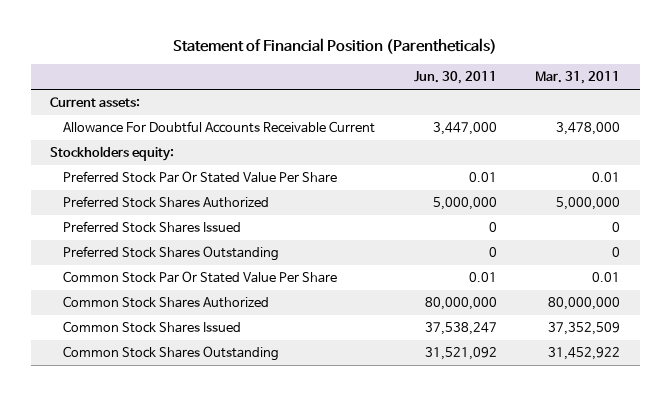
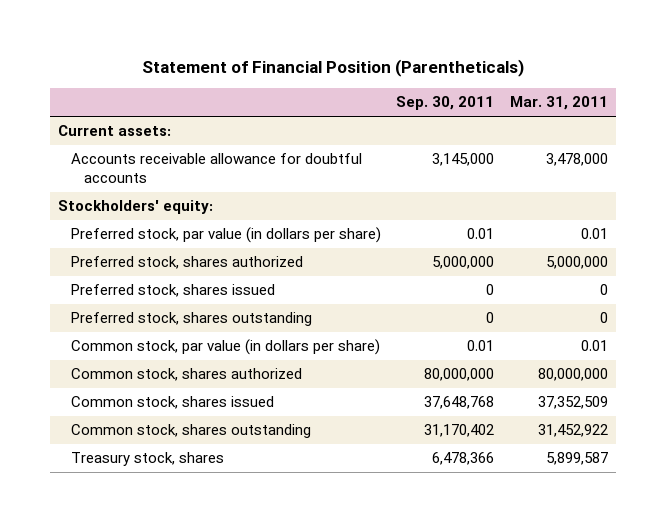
[413,71,497,85] Jun. 30, 2011 -> none
none -> [396,96,495,111] Sep. 30, 2011
[63,121,376,134] Allowance For Doubtful Accounts Receivable Current -> [70,153,362,184] Accounts receivable allowance for doubtful accounts
[49,146,174,162] Stockholders equity: -> [57,200,213,215] Stockholders' equity:
[63,171,338,184] Preferred Stock Par Or Stated Value Per Share -> [70,227,381,244] Preferred stock, par value (in dollars per share)
[63,196,270,209] Preferred Stock Shares Authorized -> [70,256,303,270] Preferred stock, shares authorized
[63,221,242,234] Preferred Stock Shares Issued -> [70,284,275,298] Preferred stock, shares issued
[63,246,280,262] Preferred Stock Shares Outstanding -> [70,312,312,327] Preferred stock, shares outstanding
[63,271,338,284] Common Stock Par Or Stated Value Per Share -> [70,339,380,356] Common stock, par value (in dollars per share)
[63,296,270,309] Common Stock Shares Authorized -> [70,368,302,382] Common stock, shares authorized
[63,321,242,334] Common Stock Shares Issued -> [70,396,274,410] Common stock, shares issued
[63,346,280,362] Common Stock Shares Outstanding -> [70,424,311,439] Common stock, shares outstanding
none -> [70,452,224,467] Treasury stock, shares

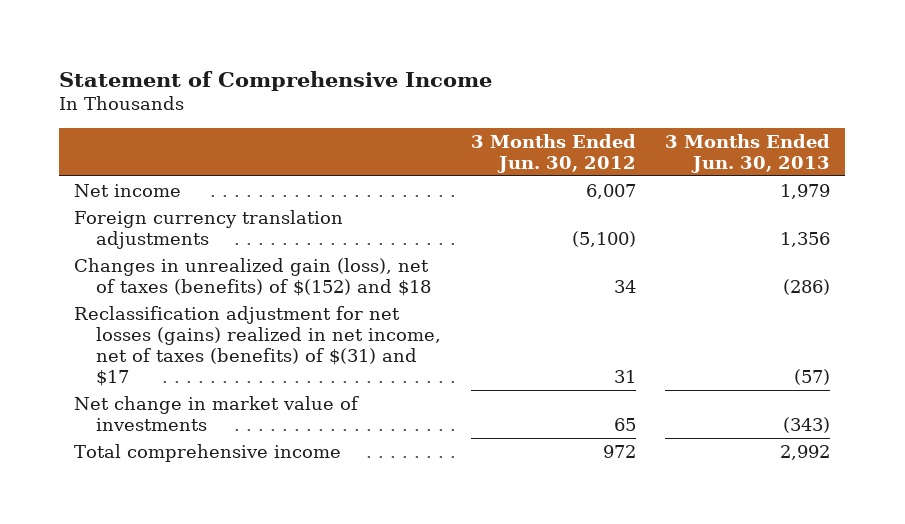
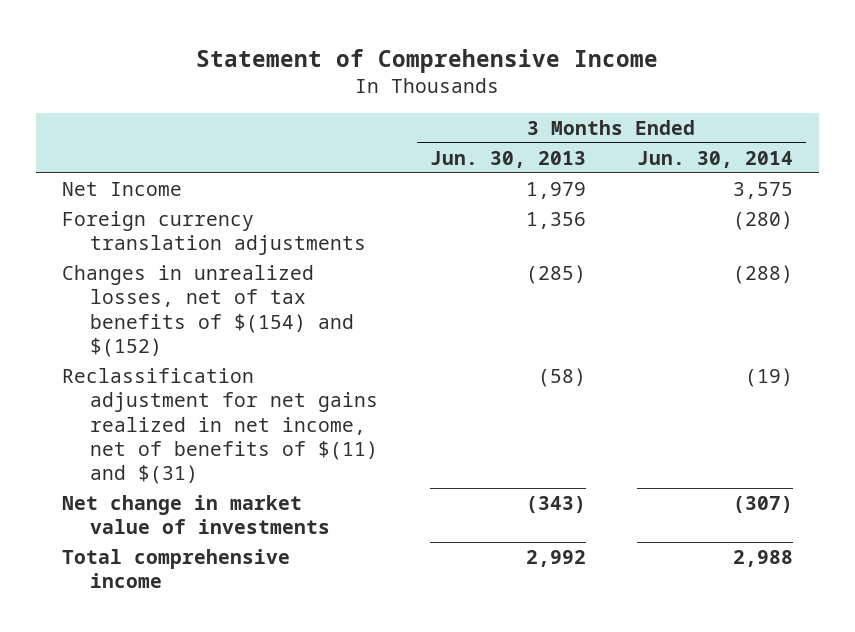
[470,133,636,174] 3 Months Ended Jun. 30, 2012 -> none
none -> [636,150,793,168] Jun. 30, 2014
[74,183,182,197] Net income -> [61,182,182,197] Net Income
[74,257,432,296] Changes in unrealized gain (loss), net of taxes (benefits) of $(152) and $18 -> [61,265,355,358] Changes in unrealized losses, net of tax benefits of $(154) and $(152)
[783,278,831,295] (286) -> [525,265,586,285] (285)
[74,305,442,387] Reclassification adjustment for net losses (gains) realized in net income, net of taxes (benefits) of $(31) and $17 -> [61,368,379,485] Reclassification adjustment for net gains realized in net income, net of benefits of $(11) and $(31)
[794,369,831,386] (57) -> [537,368,586,388] (58)

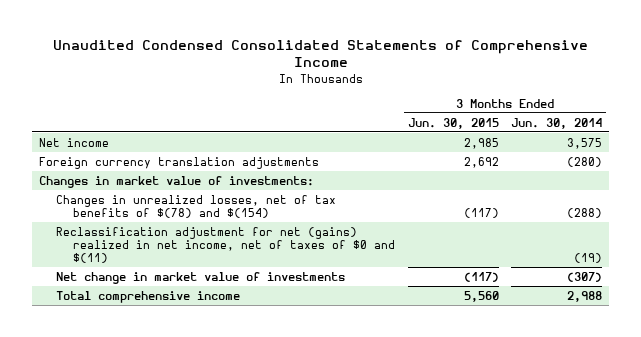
[196,48,659,73] Statement of Comprehensive Income -> [52,39,588,68] Unaudited Condensed Consolidated Statements of Comprehensive Income
[429,150,586,168] Jun. 30, 2013 -> none
none -> [407,117,499,129] Jun. 30, 2015
[61,182,182,197] Net Income -> [38,137,109,147] Net income
none -> [38,175,314,188] Changes in market value of investments:
[61,265,355,358] Changes in unrealized losses, net of tax benefits of $(154) and $(152) -> [55,194,336,218] Changes in unrealized losses, net of tax benefits of $(78) and $(154)
[61,368,379,485] Reclassification adjustment for net gains realized in net income, net of benefits of $(11) and $(31) -> [55,226,395,264] Reclassification adjustment for net (gains) realized in net income, net of taxes of $0 and $(11)

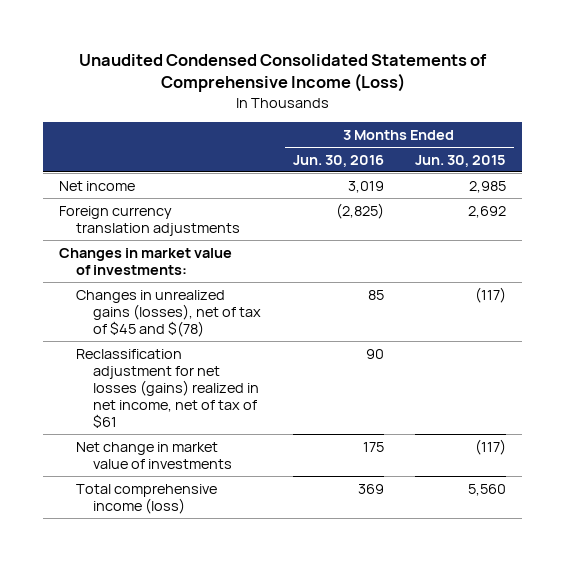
[52,39,588,68] Unaudited Condensed Consolidated Statements of Comprehensive Income -> [78,53,487,93] Unaudited Condensed Consolidated Statements of Comprehensive Income (Loss)
[511,117,603,129] Jun. 30, 2014 -> none
none -> [292,154,384,167] Jun. 30, 2016
[55,194,336,218] Changes in unrealized losses, net of tax benefits of $(78) and $(154) -> [76,289,261,337] Changes in unrealized gains (losses), net of tax of $45 and $(78)
[55,226,395,264] Reclassification adjustment for net (gains) realized in net income, net of taxes of $0 and $(11) -> [76,348,259,429] Reclassification adjustment for net losses (gains) realized in net income, net of tax of $61
[55,290,240,303] Total comprehensive income -> [76,483,218,514] Total comprehensive income (loss)

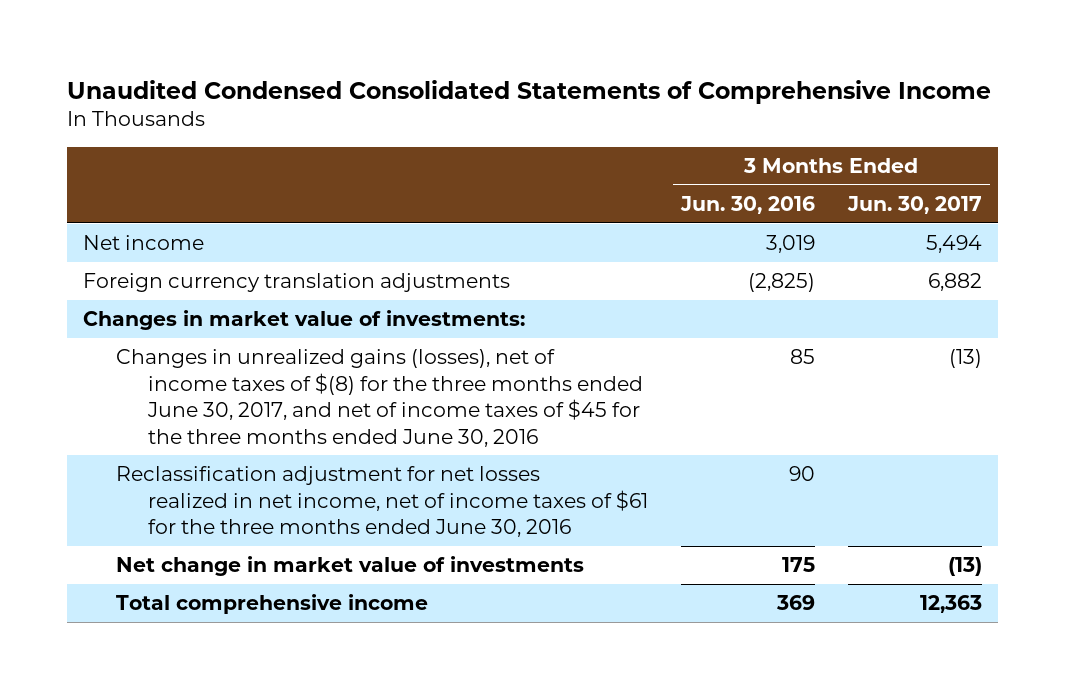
[78,53,487,93] Unaudited Condensed Consolidated Statements of Comprehensive Income (Loss) -> [66,79,991,104] Unaudited Condensed Consolidated Statements of Comprehensive Income
[415,154,507,167] Jun. 30, 2015 -> none
none -> [846,195,982,214] Jun. 30, 2017
[76,289,261,337] Changes in unrealized gains (losses), net of tax of $45 and $(78) -> [115,349,644,447] Changes in unrealized gains (losses), net of income taxes of $(8) for the three months ended June 30, 2017, and net of income taxes of $45 for the three months ended June 30, 2016
[76,348,259,429] Reclassification adjustment for net losses (gains) realized in net income, net of tax of $61 -> [115,466,649,538] Reclassification adjustment for net losses realized in net income, net of income taxes of $61 for the three months ended June 30, 2016
[76,483,218,514] Total comprehensive income (loss) -> [115,594,428,615] Total comprehensive income

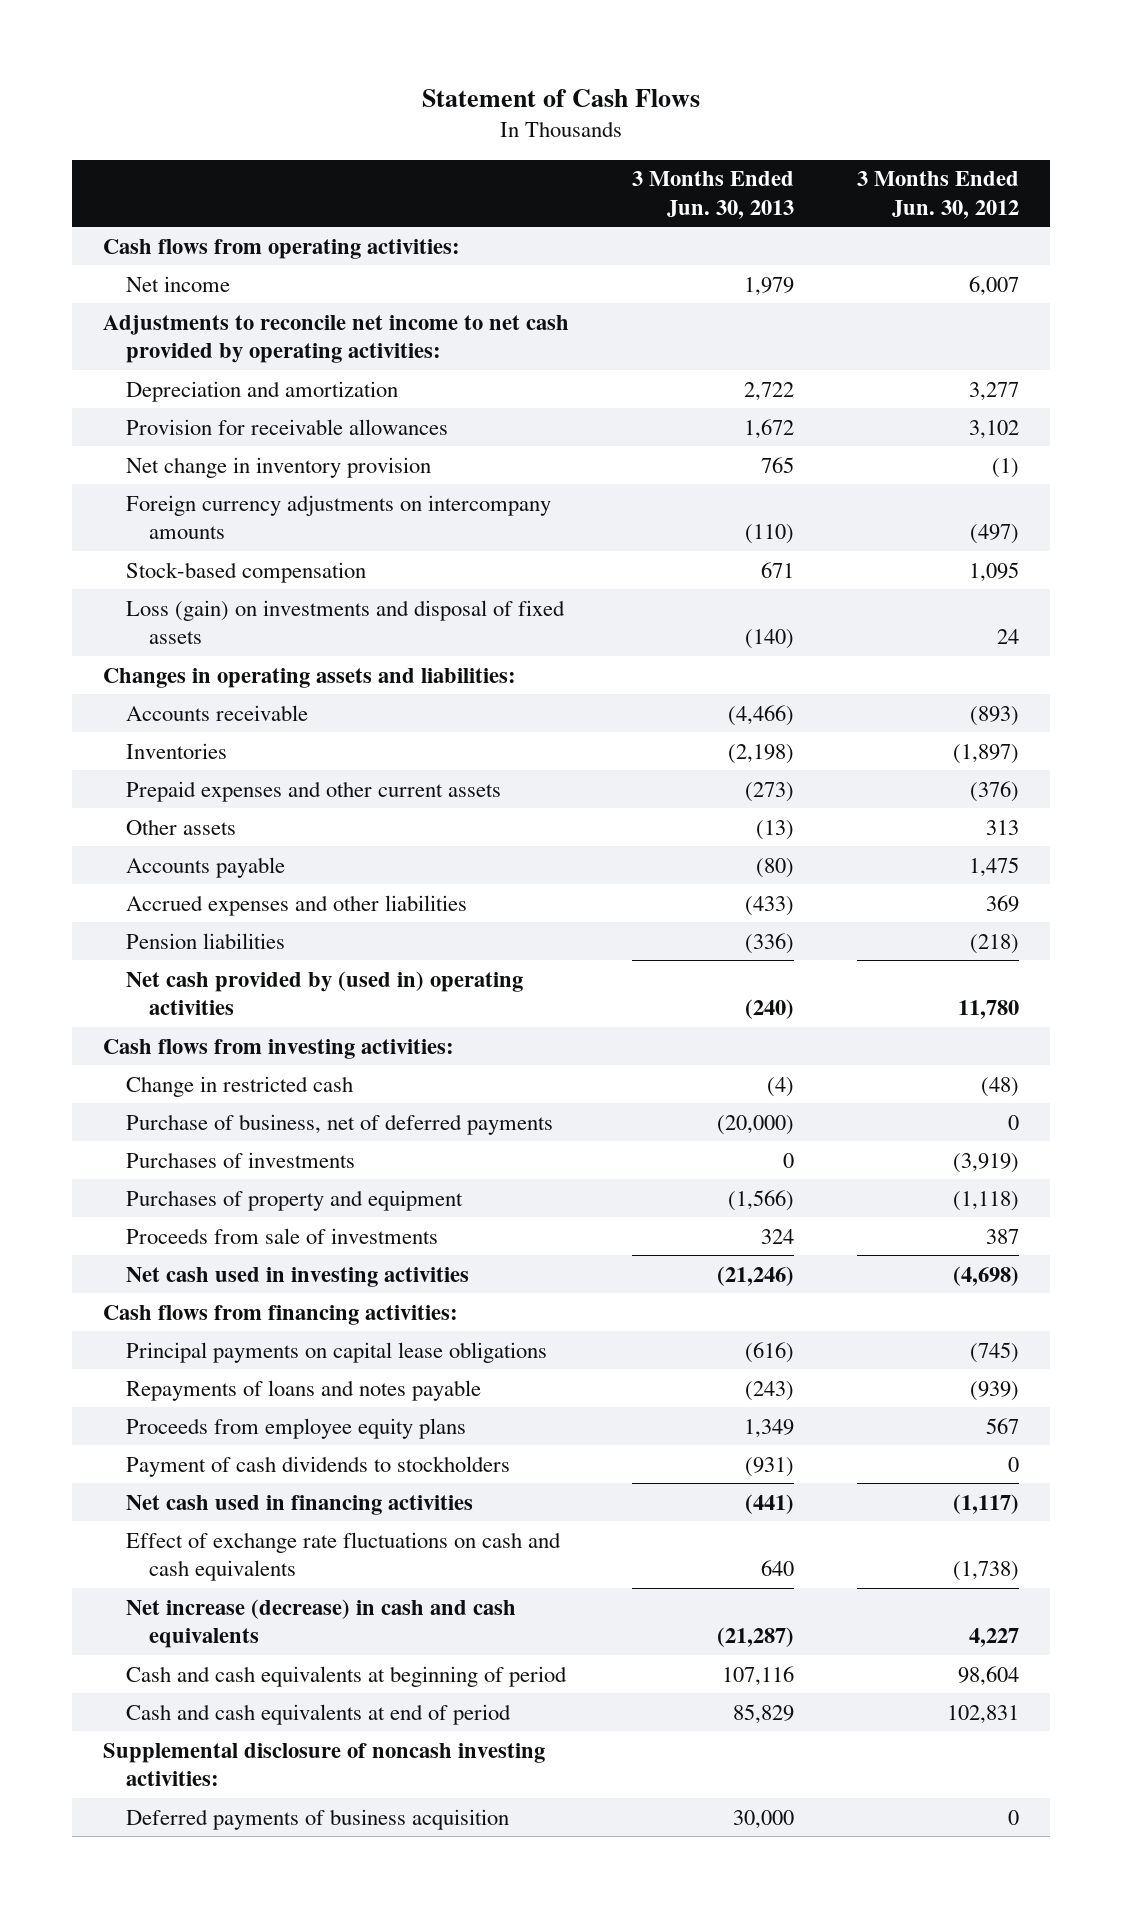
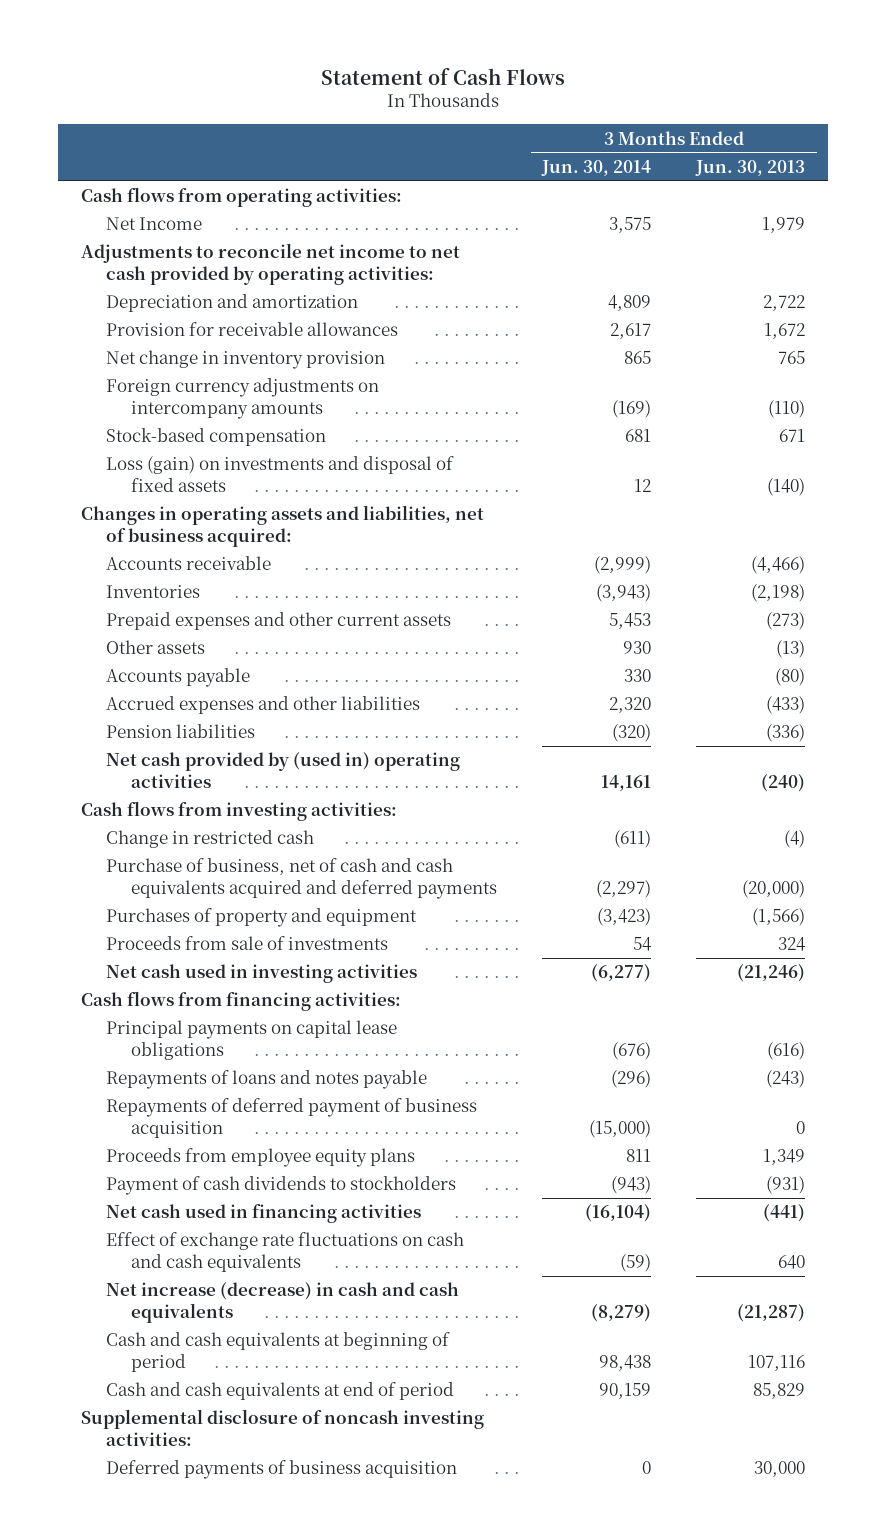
[856,171,1019,219] 3 Months Ended Jun. 30, 2012 -> none
none -> [541,159,652,176] Jun. 30, 2014
[126,275,231,292] Net income -> [105,217,202,231] Net Income
[103,667,517,688] Changes in operating assets and liabilities: -> [81,505,485,548] Changes in operating assets and liabilities, net of business acquired:
[126,1151,356,1168] Purchases of investments -> none
[126,1113,554,1135] Purchase of business, net of deferred payments -> [105,858,497,900] Purchase of business, net of cash and cash equivalents acquired and deferred payments
none -> [105,1098,477,1139] Repayments of deferred payment of business acquisition

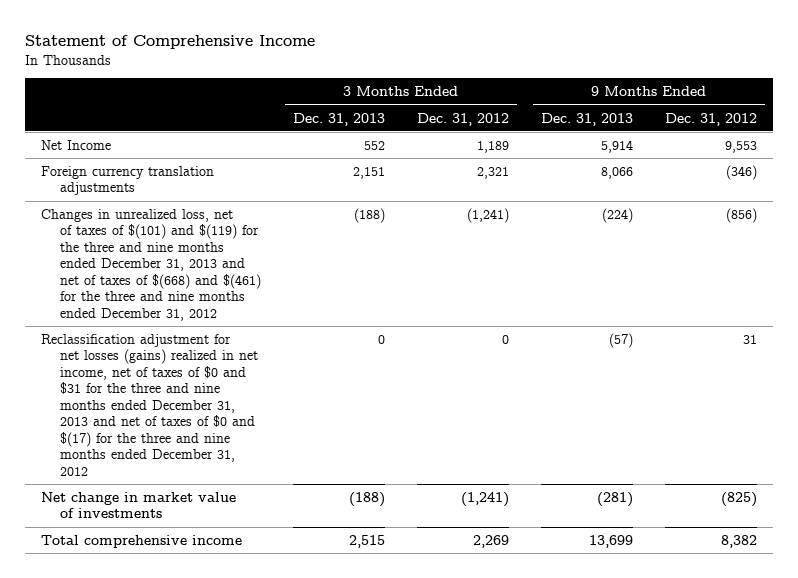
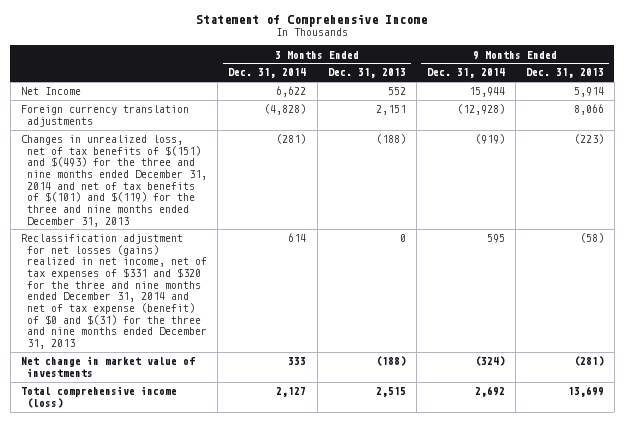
[416,112,509,126] Dec. 31, 2012 -> none
[664,112,757,126] Dec. 31, 2012 -> none
none -> [228,68,307,79] Dec. 31, 2014
none -> [426,68,505,79] Dec. 31, 2014
[40,208,261,321] Changes in unrealized loss, net of taxes of $(101) and $(119) for the three and nine months ended December 31, 2013 and net of taxes of $(668) and $(461) for the three and nine months ended December 31, 2012 -> [20,135,208,227] Changes in unrealized loss, net of tax benefits of $(151) and $(493) for the three and nine months ended December 31, 2014 and net of tax benefits of $(101) and $(119) for the three and nine months ended December 31, 2013
[601,207,633,223] (224) -> [573,134,604,145] (223)
[40,333,258,476] Reclassification adjustment for net losses (gains) realized in net income, net of taxes of $0 and $31 for the three and nine months ended December 31, 2013 and net of taxes of $0 and $(17) for the three and nine months ended December 31, 2012 -> [20,234,208,349] Reclassification adjustment for net losses (gains) realized in net income, net of tax expenses of $331 and $320 for the three and nine months ended December 31, 2014 and net of tax expense (benefit) of $0 and $(31) for the three and nine months ended December 31, 2013
[608,332,633,348] (57) -> [579,233,604,244] (58)
[40,534,242,548] Total comprehensive income -> [20,386,177,408] Total comprehensive income (loss)

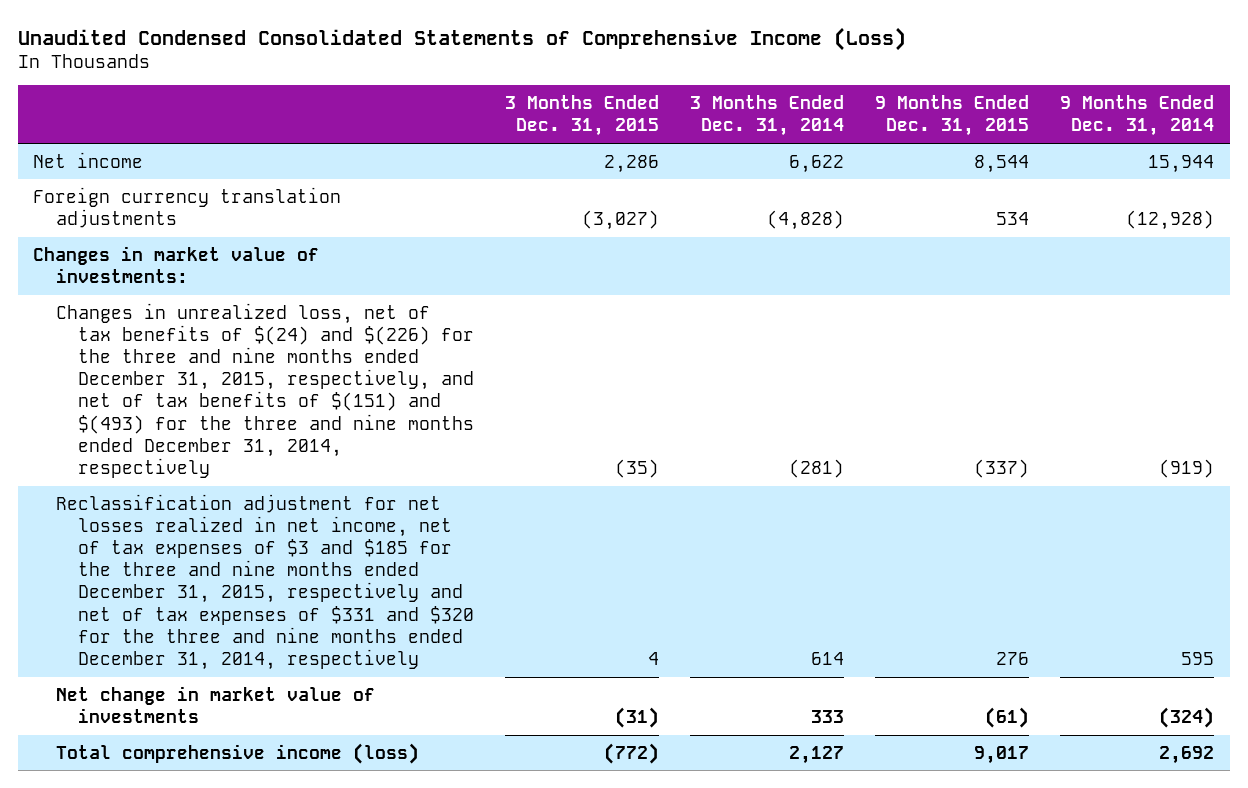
[196,14,428,28] Statement of Comprehensive Income -> [17,26,906,51] Unaudited Condensed Consolidated Statements of Comprehensive Income (Loss)
[327,68,406,79] Dec. 31, 2013 -> none
[525,68,604,79] Dec. 31, 2013 -> none
none -> [504,95,659,137] 3 Months Ended Dec. 31, 2015
none -> [875,95,1030,137] 9 Months Ended Dec. 31, 2015
[20,87,81,96] Net Income -> [33,151,144,168] Net income
none -> [33,245,320,283] Changes in market value of investments:
[20,135,208,227] Changes in unrealized loss, net of tax benefits of $(151) and $(493) for the three and nine months ended December 31, 2014 and net of tax benefits of $(101) and $(119) for the three and nine months ended December 31, 2013 -> [55,302,474,478] Changes in unrealized loss, net of tax benefits of $(24) and $(226) for the three and nine months ended December 31, 2015, respectively, and net of tax benefits of $(151) and $(493) for the three and nine months ended December 31, 2014, respectively
[20,234,208,349] Reclassification adjustment for net losses (gains) realized in net income, net of tax expenses of $331 and $320 for the three and nine months ended December 31, 2014 and net of tax expense (benefit) of $0 and $(31) for the three and nine months ended December 31, 2013 -> [55,493,474,670] Reclassification adjustment for net losses realized in net income, net of tax expenses of $3 and $185 for the three and nine months ended December 31, 2015, respectively and net of tax expenses of $331 and $320 for the three and nine months ended December 31, 2014, respectively

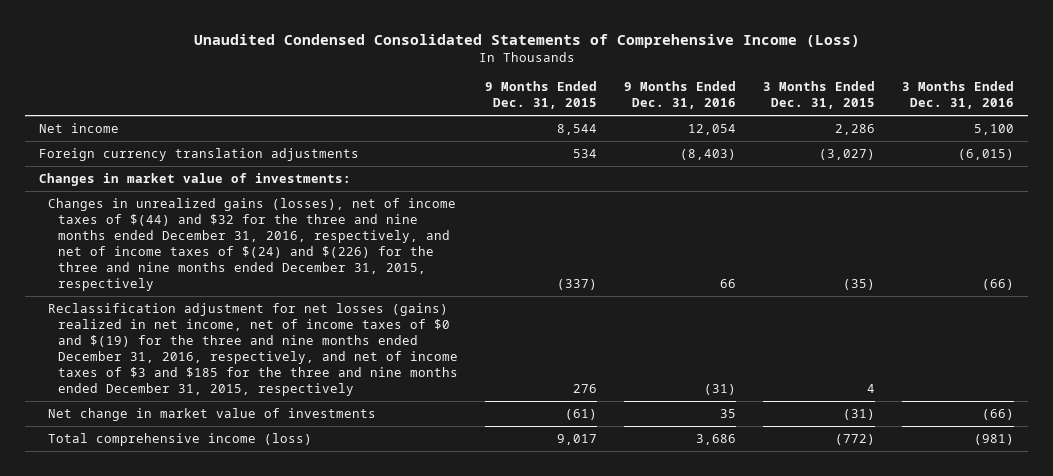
[689,95,844,137] 3 Months Ended Dec. 31, 2014 -> none
[1060,95,1215,137] 9 Months Ended Dec. 31, 2014 -> none
none -> [624,81,737,110] 9 Months Ended Dec. 31, 2016
none -> [902,81,1015,110] 3 Months Ended Dec. 31, 2016
[55,302,474,478] Changes in unrealized loss, net of tax benefits of $(24) and $(226) for the three and nine months ended December 31, 2015, respectively, and net of tax benefits of $(151) and $(493) for the three and nine months ended December 31, 2014, respectively -> [48,197,457,292] Changes in unrealized gains (losses), net of income taxes of $(44) and $32 for the three and nine months ended December 31, 2016, respectively, and net of income taxes of $(24) and $(226) for the three and nine months ended December 31, 2015, respectively
[55,493,474,670] Reclassification adjustment for net losses realized in net income, net of tax expenses of $3 and $185 for the three and nine months ended December 31, 2015, respectively and net of tax expenses of $331 and $320 for the three and nine months ended December 31, 2014, respectively -> [48,302,458,397] Reclassification adjustment for net losses (gains) realized in net income, net of income taxes of $0 and $(19) for the three and nine months ended December 31, 2016, respectively, and net of income taxes of $3 and $185 for the three and nine months ended December 31, 2015, respectively

